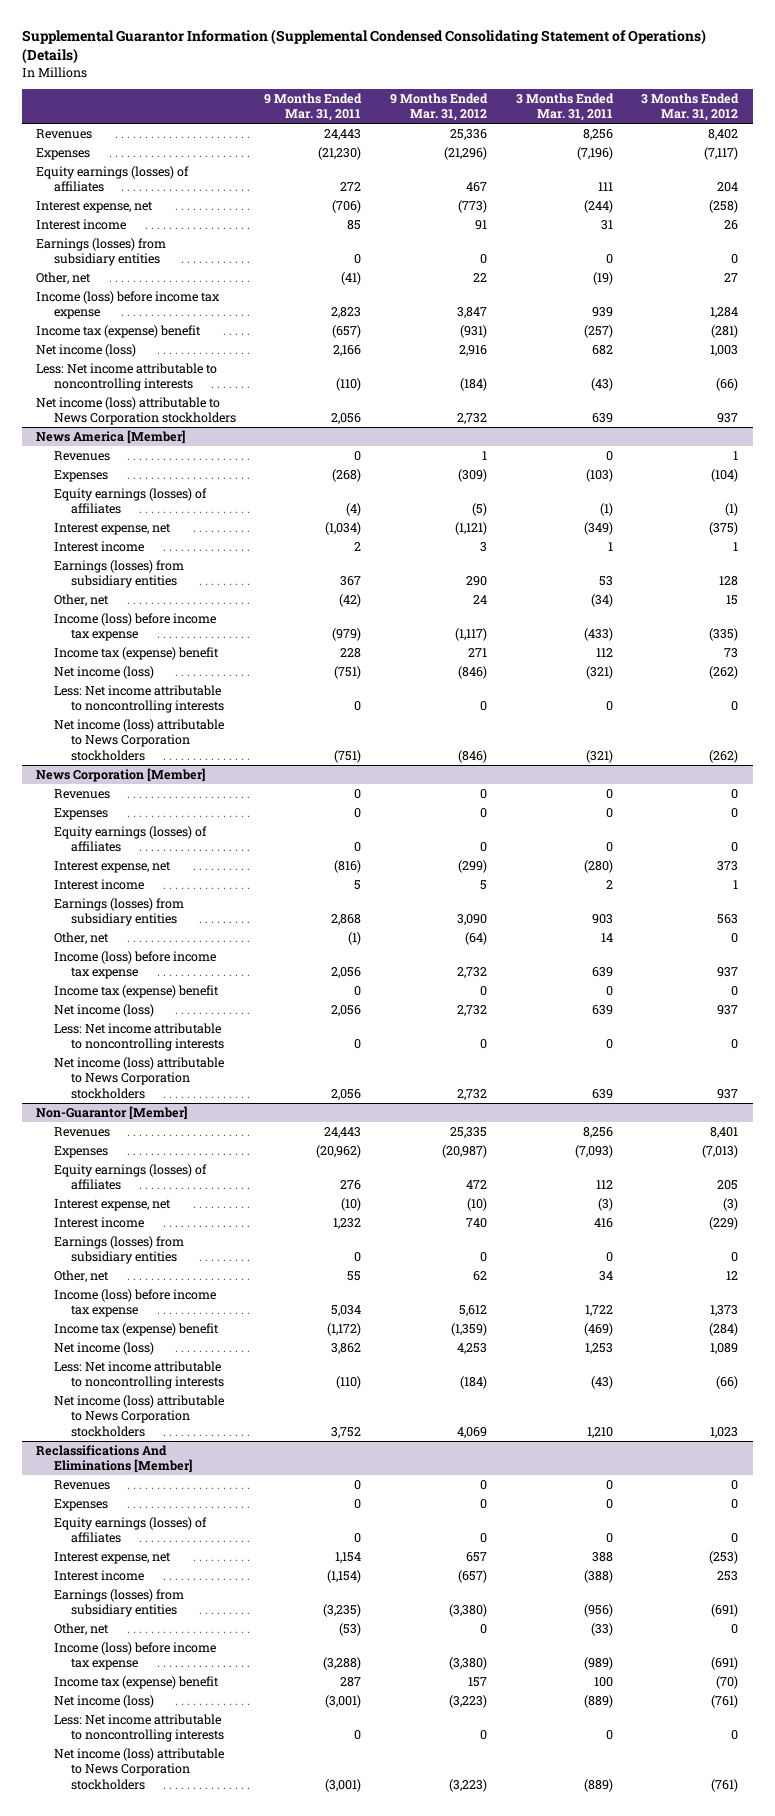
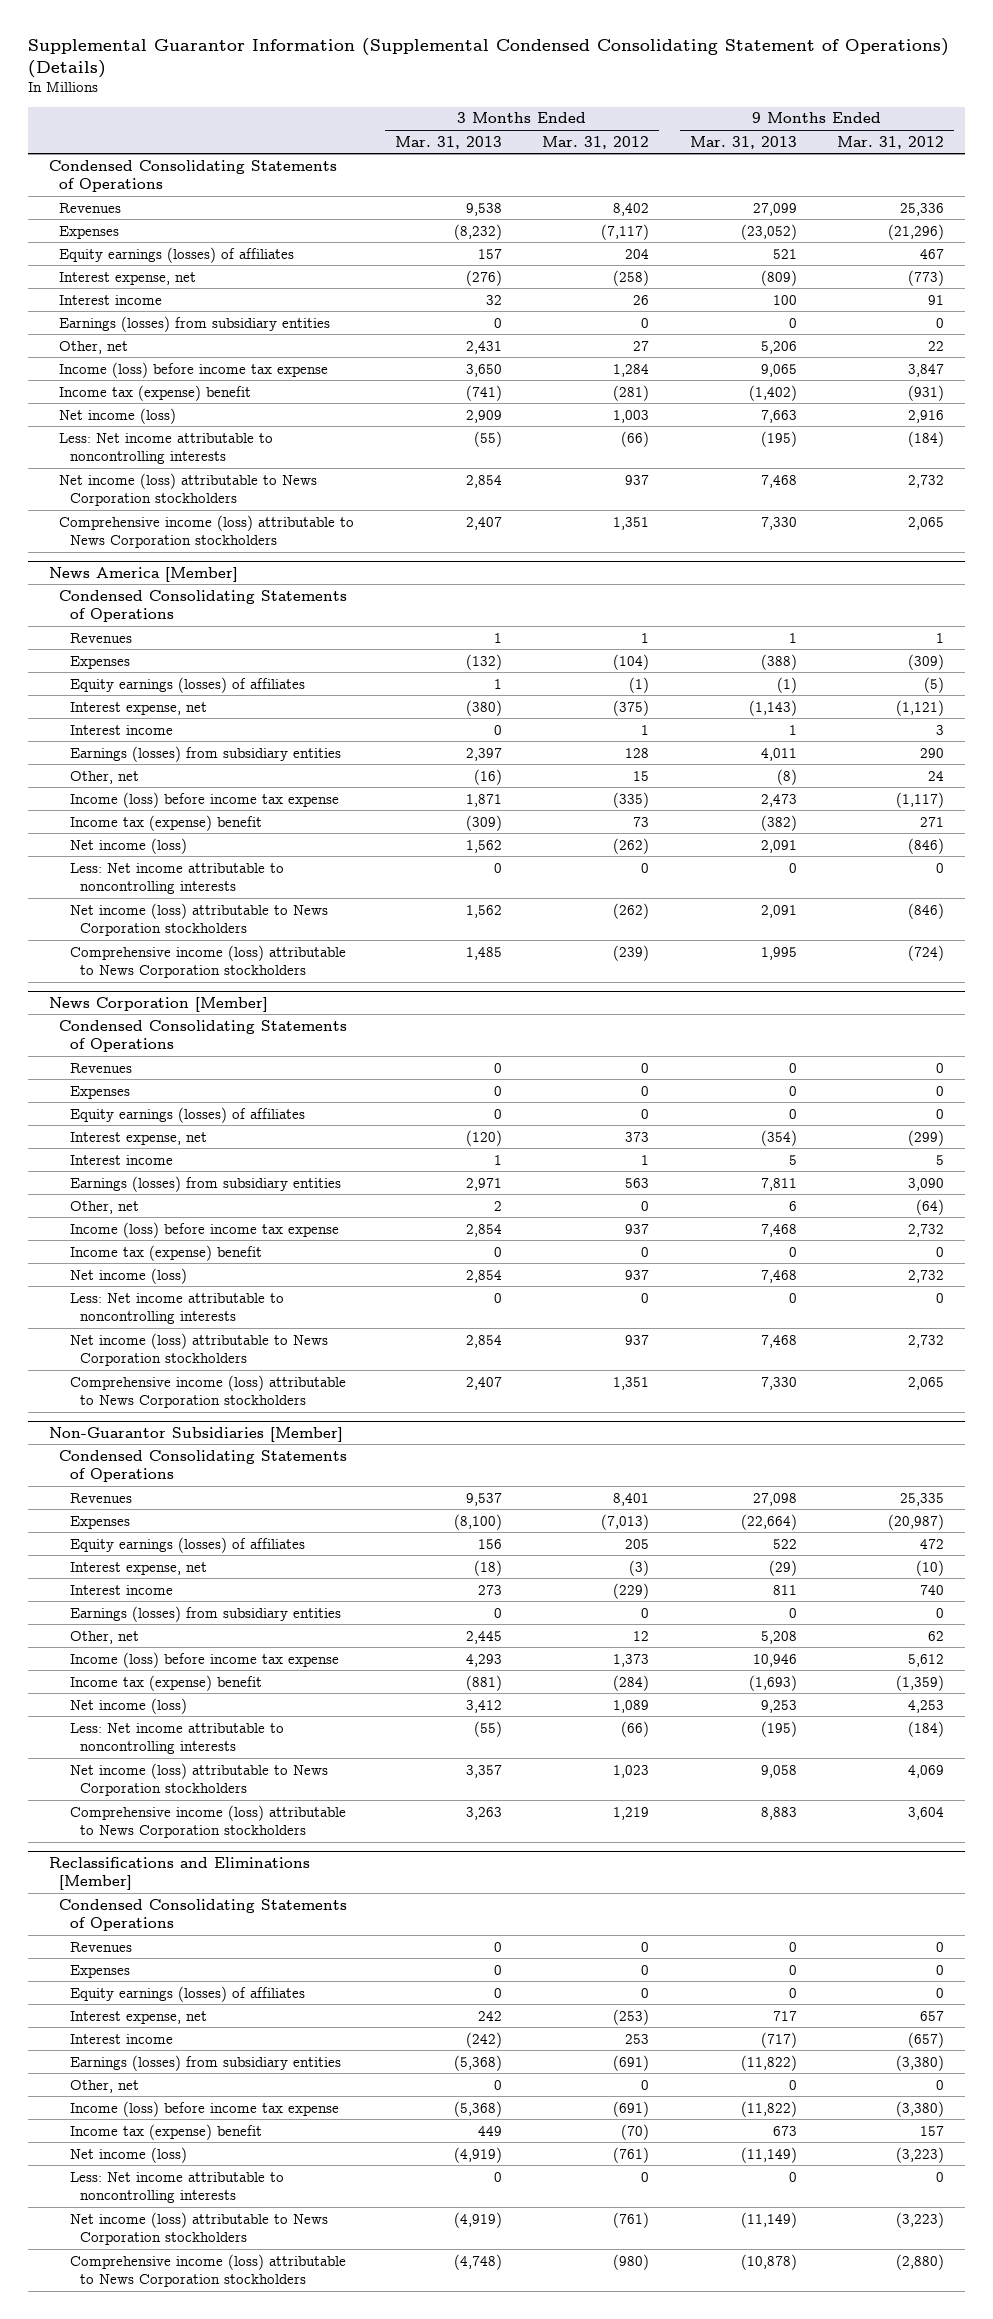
[264,92,363,122] 9 Months Ended Mar. 31, 2011 -> none
[515,92,614,122] 3 Months Ended Mar. 31, 2011 -> none
none -> [394,135,502,149] Mar. 31, 2013
none -> [689,135,797,149] Mar. 31, 2013
none -> [48,159,337,192] Condensed Consolidating Statements of Operations
none -> [59,514,355,548] Comprehensive income (loss) attributable to News Corporation stockholders
none -> [59,589,348,622] Condensed Consolidating Statements of Operations
none -> [69,944,346,978] Comprehensive income (loss) attributable to News Corporation stockholders
none -> [59,1019,348,1052] Condensed Consolidating Statements of Operations
none -> [69,1374,346,1408] Comprehensive income (loss) attributable to News Corporation stockholders
[36,1105,188,1120] Non-Guarantor [Member] -> [48,1426,343,1442] Non-Guarantor Subsidiaries [Member]
none -> [59,1449,348,1482] Condensed Consolidating Statements of Operations
none -> [69,1804,346,1838] Comprehensive income (loss) attributable to News Corporation stockholders
[36,1444,192,1474] Reclassifications And Eliminations [Member] -> [48,1856,310,1890] Reclassifications and Eliminations [Member]
none -> [59,1898,348,1931] Condensed Consolidating Statements of Operations
none -> [69,2253,346,2287] Comprehensive income (loss) attributable to News Corporation stockholders

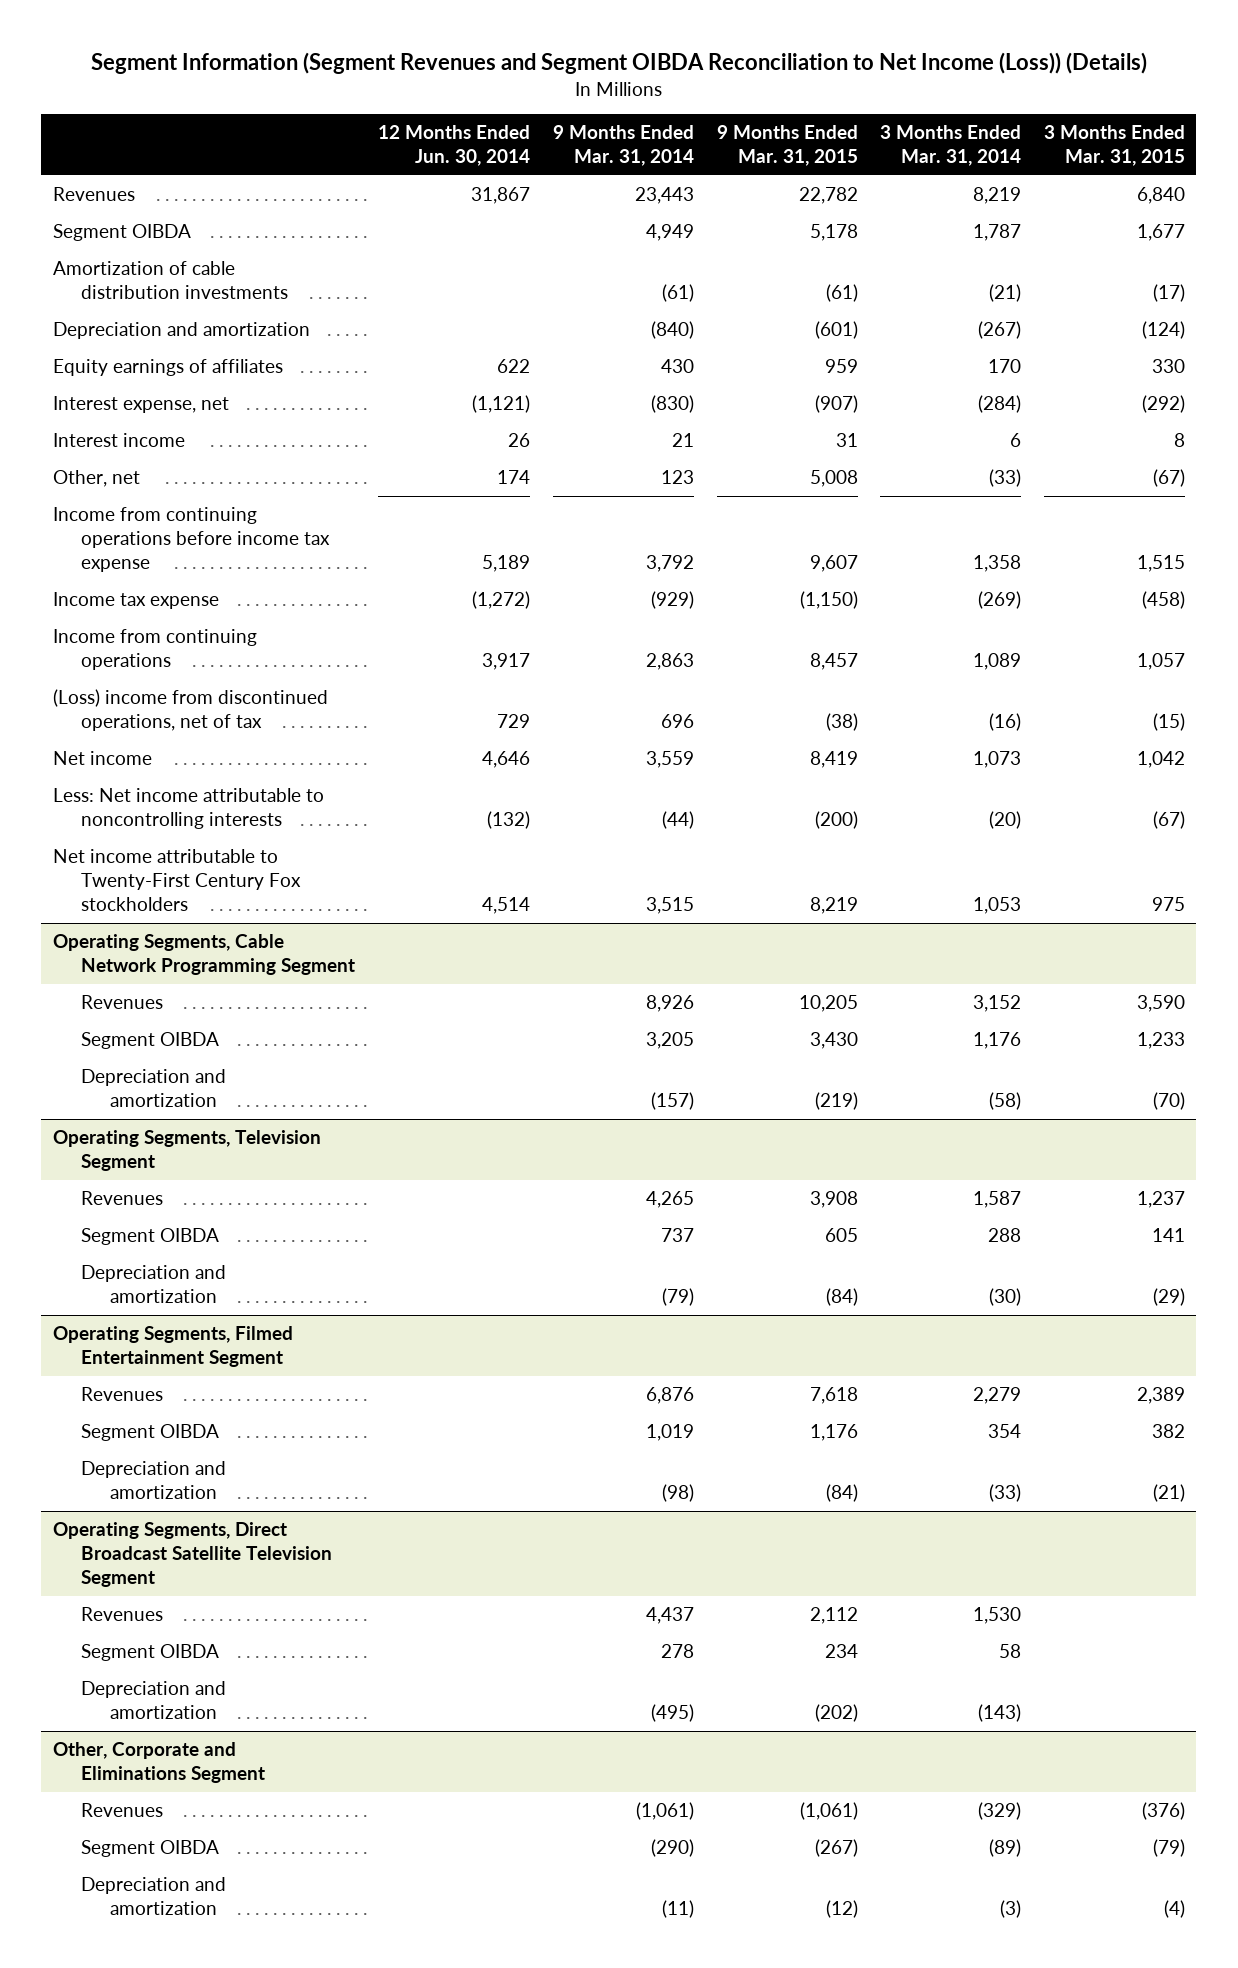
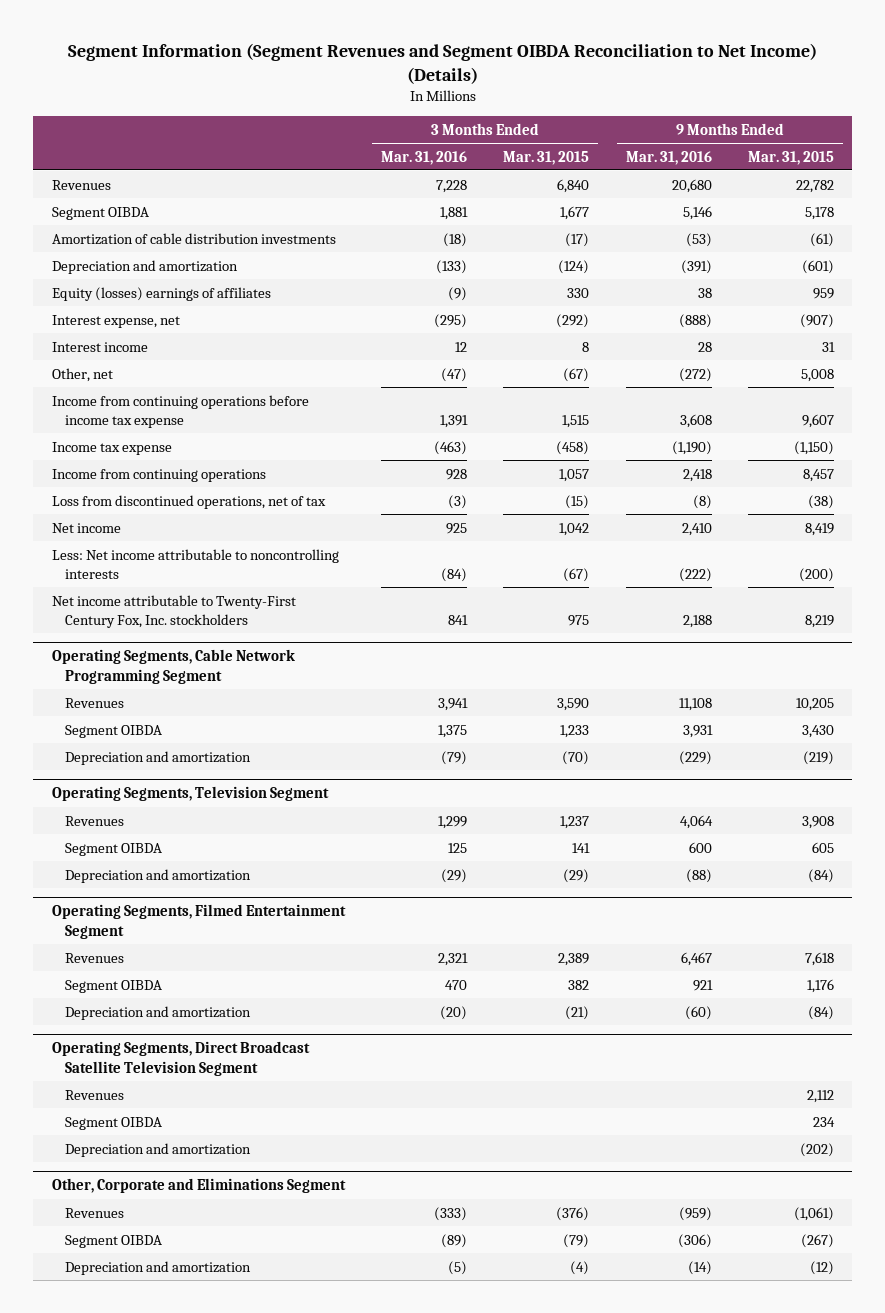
[90,52,1147,75] Segment Information (Segment Revenues and Segment OIBDA Reconciliation to Net Income (Loss)) (Details) -> [67,42,817,84] Segment Information (Segment Revenues and Segment OIBDA Reconciliation to Net Income) (Details)
[378,125,531,167] 12 Months Ended Jun. 30, 2014 -> none
[552,125,694,167] 9 Months Ended Mar. 31, 2014 -> none
[880,125,1022,167] 3 Months Ended Mar. 31, 2014 -> none
none -> [380,150,467,165] Mar. 31, 2016
none -> [625,150,712,165] Mar. 31, 2016
[52,358,283,376] Equity earnings of affiliates -> [51,286,271,301] Equity (losses) earnings of affiliates
[52,688,328,732] (Loss) income from discontinued operations, net of tax -> [51,494,326,509] Loss from discontinued operations, net of tax
[52,848,302,912] Net income attributable to Twenty-First Century Fox stockholders -> [51,594,296,629] Net income attributable to Twenty-First Century Fox, Inc. stockholders

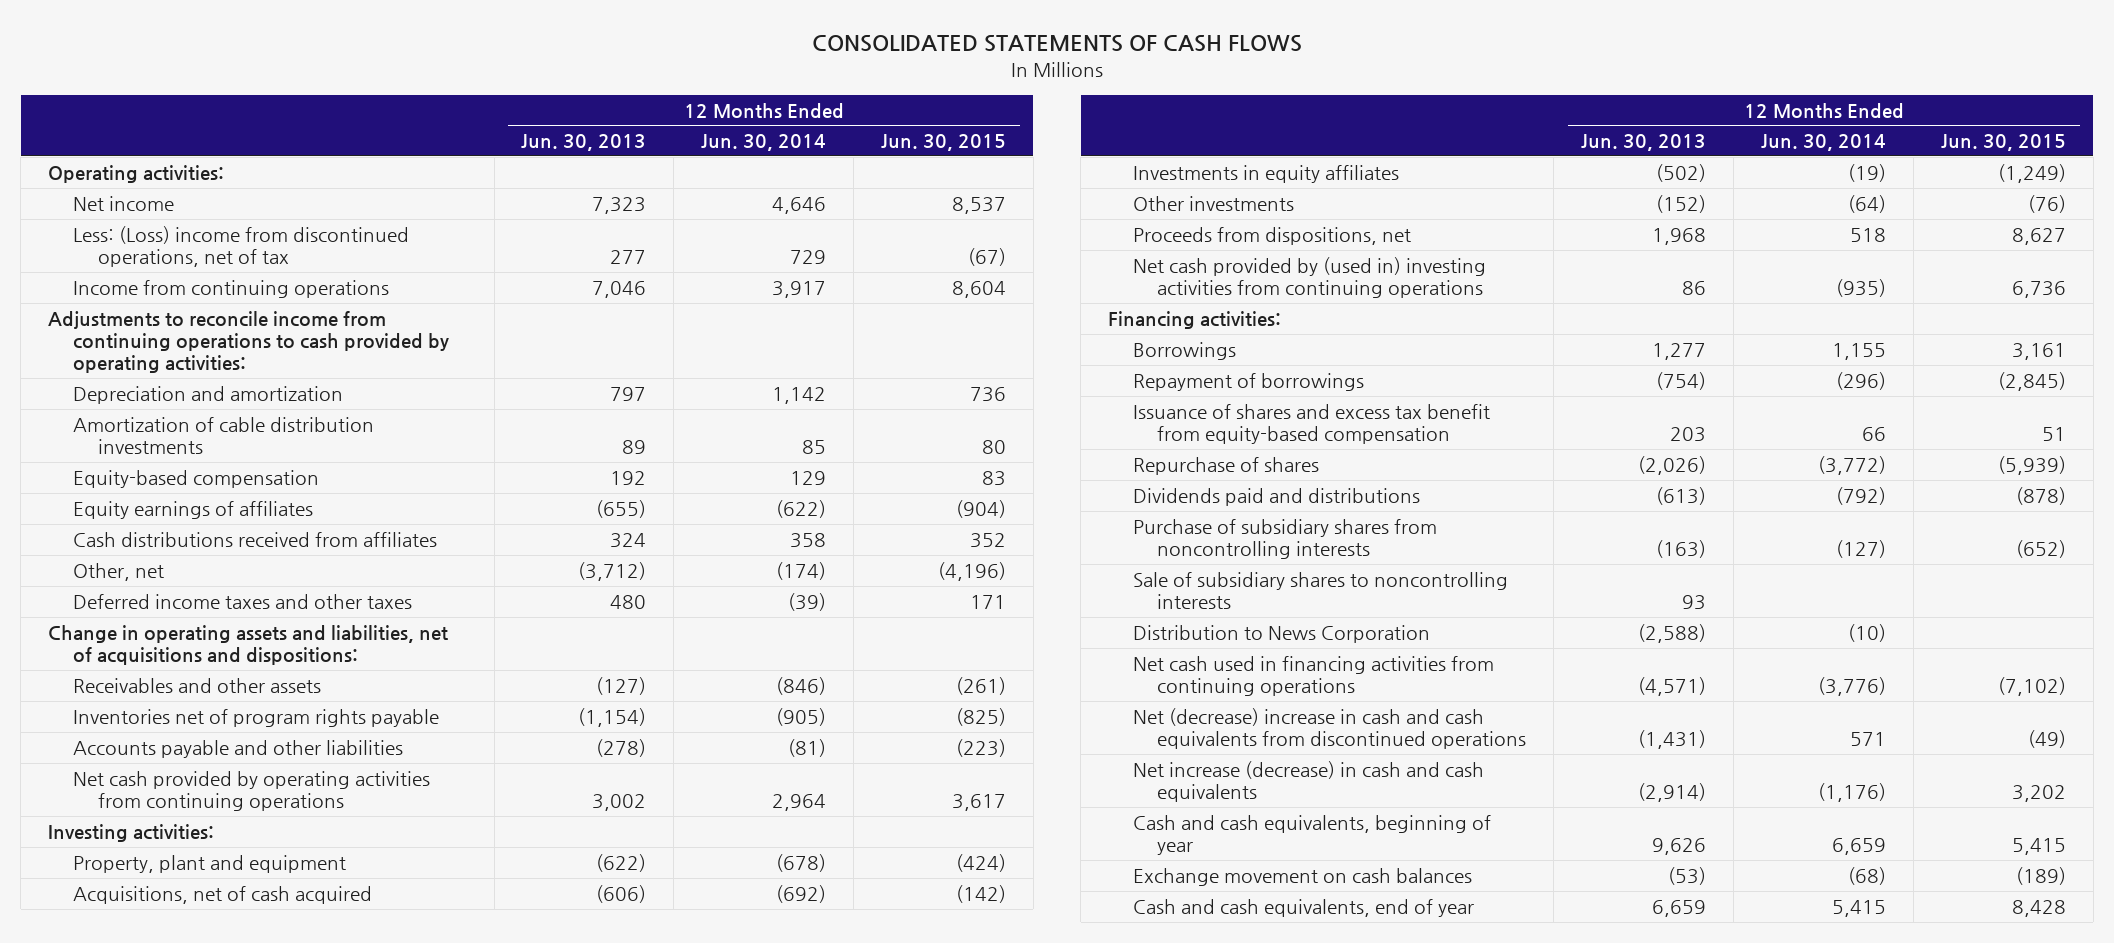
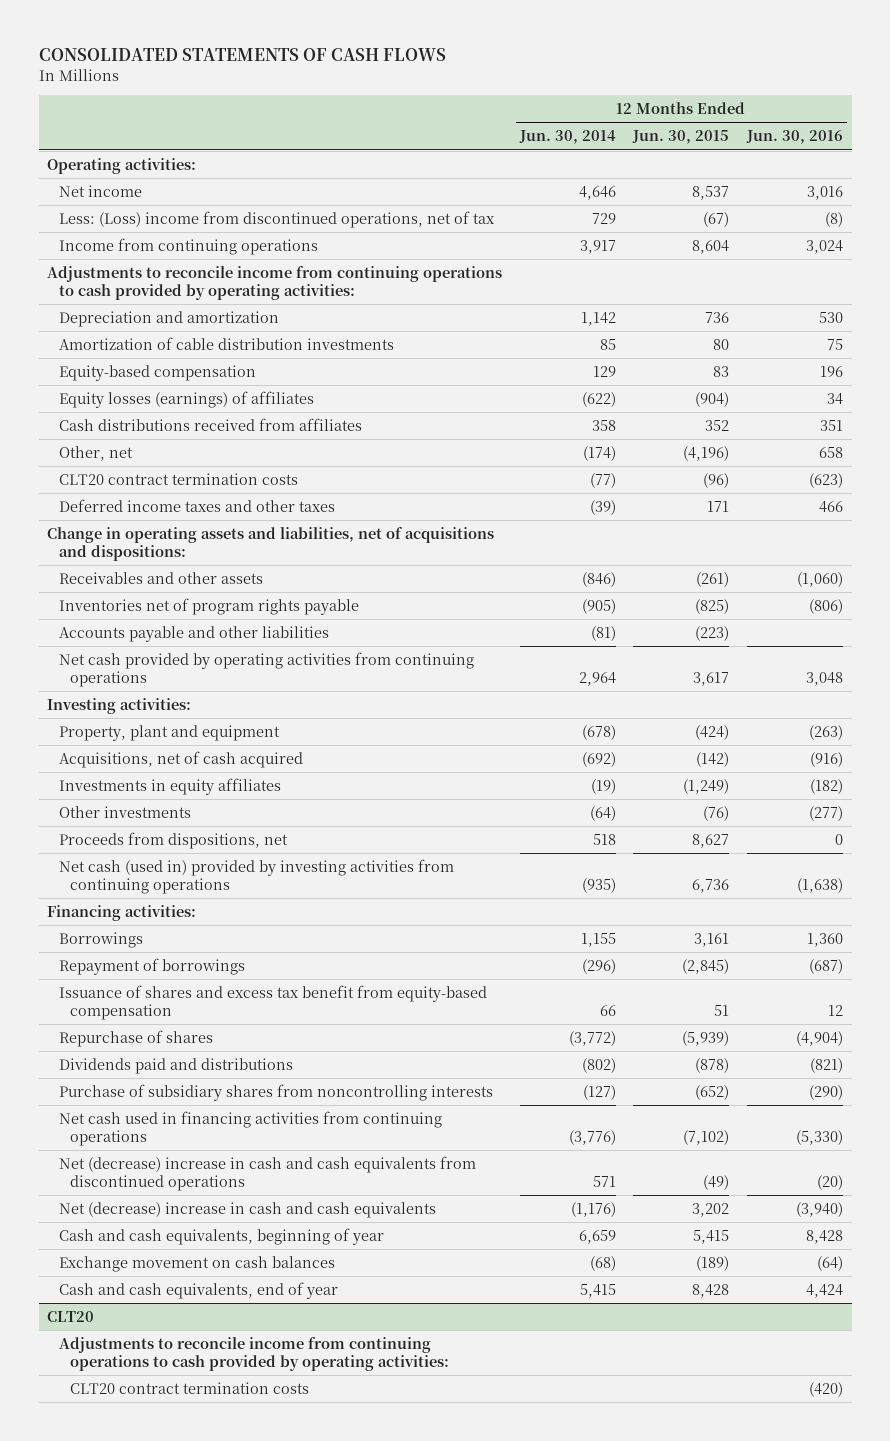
[521,134,647,152] Jun. 30, 2013 -> none
none -> [745,130,843,145] Jun. 30, 2016
[72,500,313,519] Equity earnings of affiliates -> [58,390,314,408] Equity losses (earnings) of affiliates
none -> [58,472,298,485] CLT20 contract termination costs
[1132,256,1486,299] Net cash provided by (used in) investing activities from continuing operations -> [58,858,454,894] Net cash (used in) provided by investing activities from continuing operations
[1836,486,1887,505] (792) -> [581,1057,616,1073] (802)
[1132,571,1508,610] Sale of subsidiary shares to noncontrolling interests -> none
[1132,624,1430,643] Distribution to News Corporation -> none
[1132,760,1484,803] Net increase (decrease) in cash and cash equivalents -> [58,1201,436,1218] Net (decrease) increase in cash and cash equivalents
none -> [47,1310,95,1322] CLT20
none -> [58,1336,450,1371] Adjustments to reconcile income from continuing operations to cash provided by operating activities:
none -> [70,1381,310,1394] CLT20 contract termination costs

